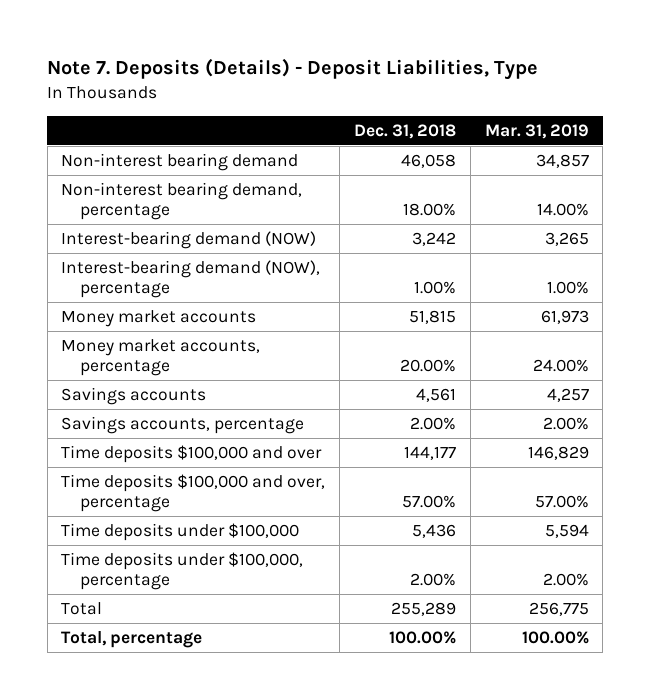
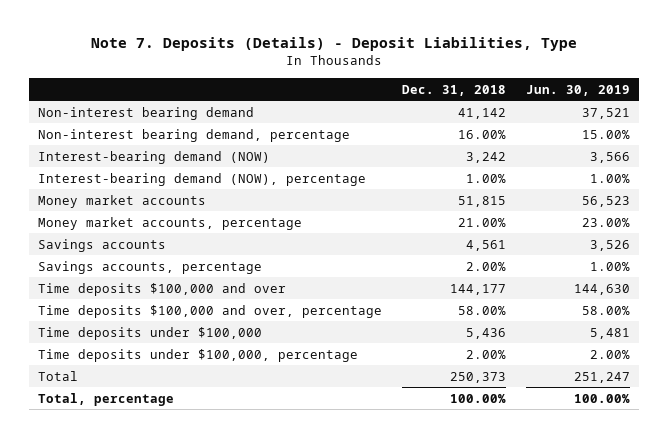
[484,123,589,139] Mar. 31, 2019 -> none
none -> [525,84,630,96] Jun. 30, 2019
[401,154,457,169] 46,058 -> [458,107,507,119] 41,142
[403,203,457,217] 18.00% -> [458,129,507,139] 16.00%
[400,359,457,373] 20.00% -> [458,217,507,227] 21.00%
[402,495,457,509] 57.00% -> [458,305,507,315] 58.00%
[391,602,457,617] 255,289 -> [450,371,507,383] 250,373

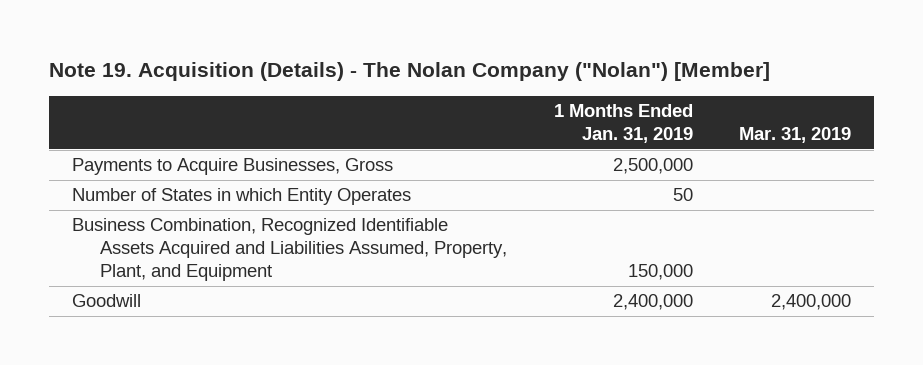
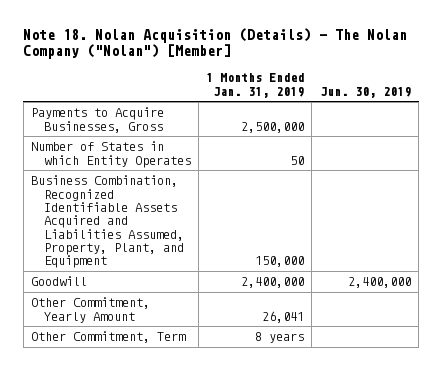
[48,62,770,82] Note 19. Acquisition (Details) - The Nolan Company ("Nolan") [Member] -> [23,27,408,60] Note 18. Nolan Acquisition (Details) - The Nolan Company ("Nolan") [Member]
[739,127,852,144] Mar. 31, 2019 -> none
none -> [319,86,411,98] Jun. 30, 2019
none -> [31,297,151,323] Other Commitment, Yearly Amount
none -> [31,331,187,344] Other Commitment, Term

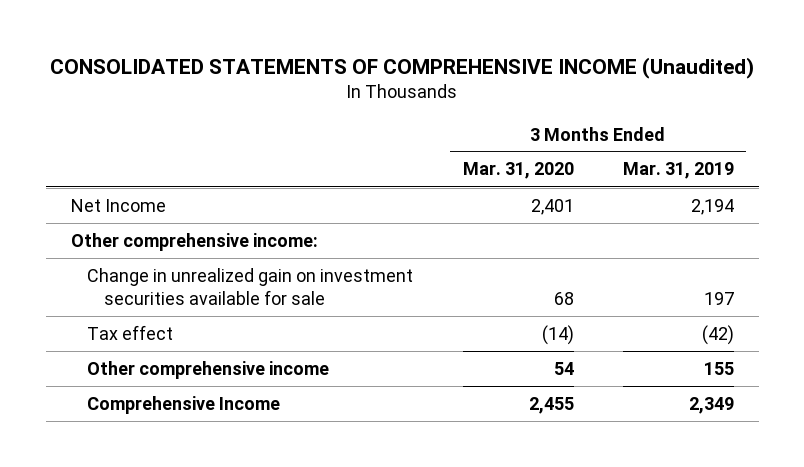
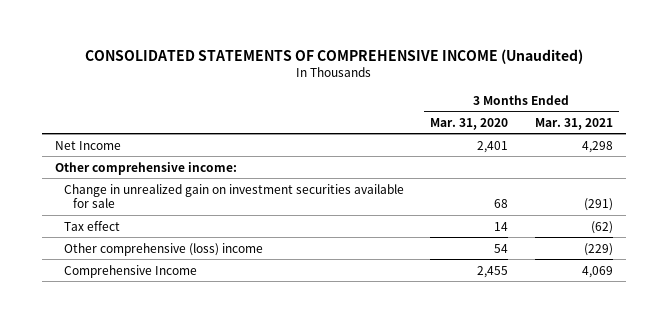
[622,162,734,180] Mar. 31, 2019 -> none
none -> [534,117,613,130] Mar. 31, 2021
[541,324,574,345] (14) -> [494,221,509,231] 14
[87,360,330,379] Other comprehensive income -> [63,242,263,256] Other comprehensive (loss) income

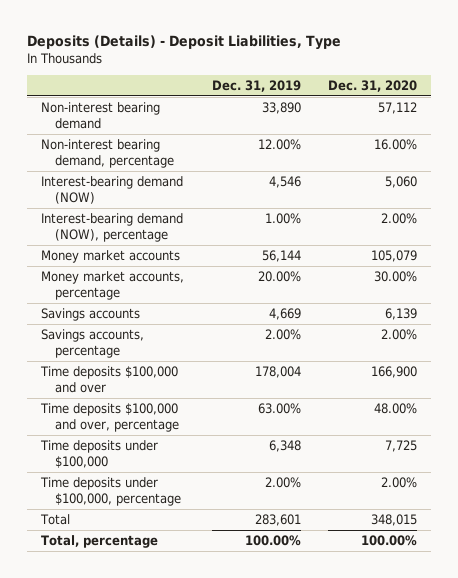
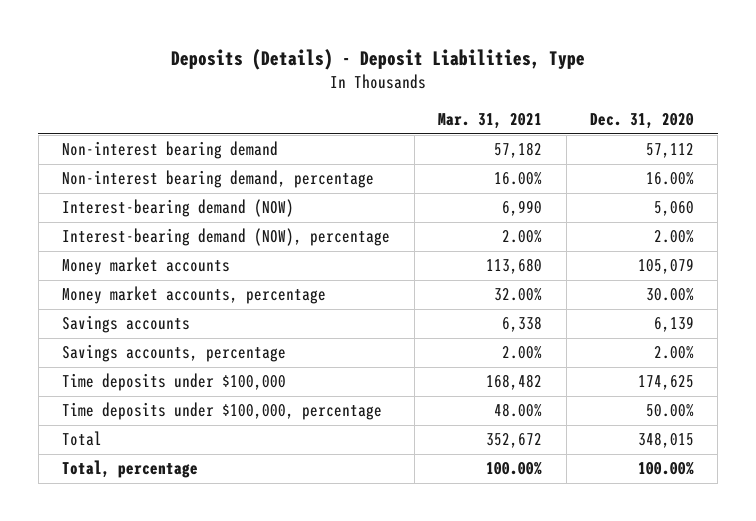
[211,80,301,93] Dec. 31, 2019 -> none
none -> [438,113,543,130] Mar. 31, 2021
[39,365,178,393] Time deposits $100,000 and over -> none
[39,402,179,432] Time deposits $100,000 and over, percentage -> none
[385,439,418,452] 7,725 -> [637,375,694,391] 174,625
[381,476,418,488] 2.00% -> [645,404,694,418] 50.00%

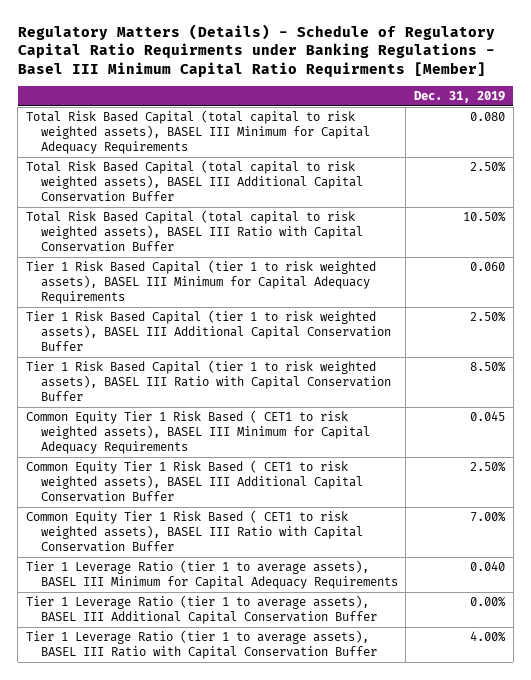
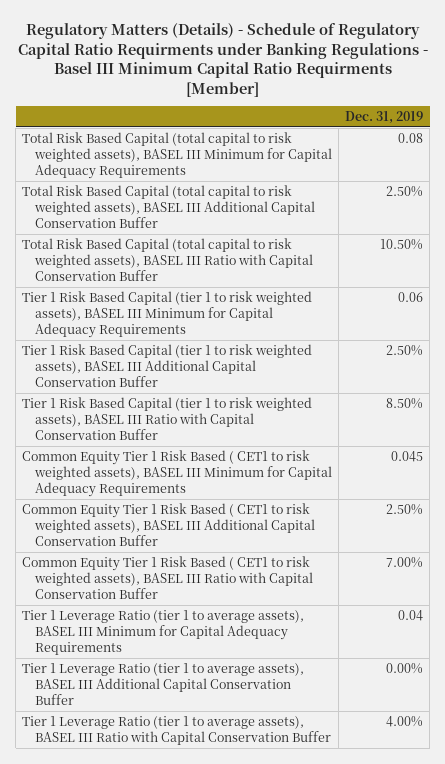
[470,111,506,121] 0.080 -> [398,132,424,143] 0.08
[470,261,506,271] 0.060 -> [398,291,424,302] 0.06
[470,560,506,571] 0.040 -> [398,609,424,621] 0.04

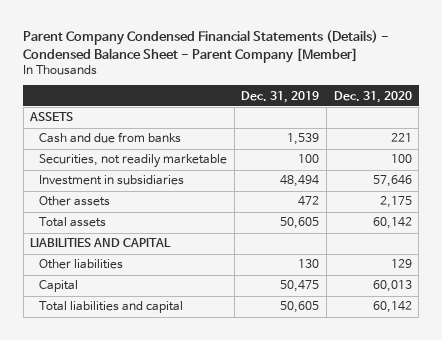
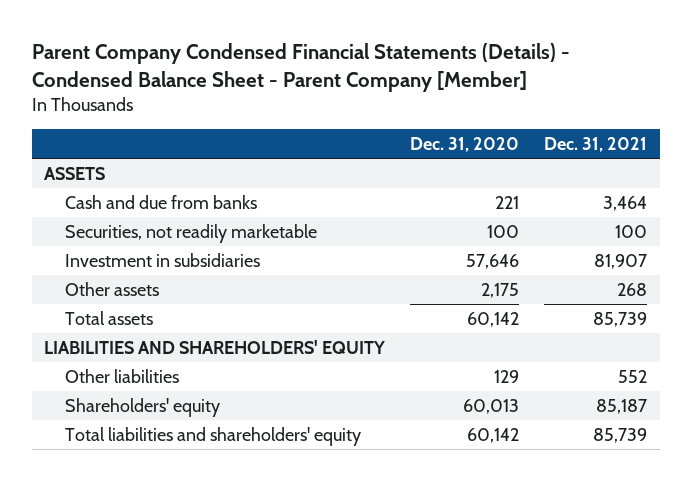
[241,90,320,103] Dec. 31, 2019 -> none
none -> [544,136,648,152] Dec. 31, 2021
[30,238,172,249] LIABILITIES AND CAPITAL -> none
none -> [44,339,386,354] LIABILITIES AND SHAREHOLDERS' EQUITY
[39,280,79,293] Capital -> [64,397,220,417] Shareholders' equity
[39,301,184,314] Total liabilities and capital -> [64,426,361,446] Total liabilities and shareholders' equity

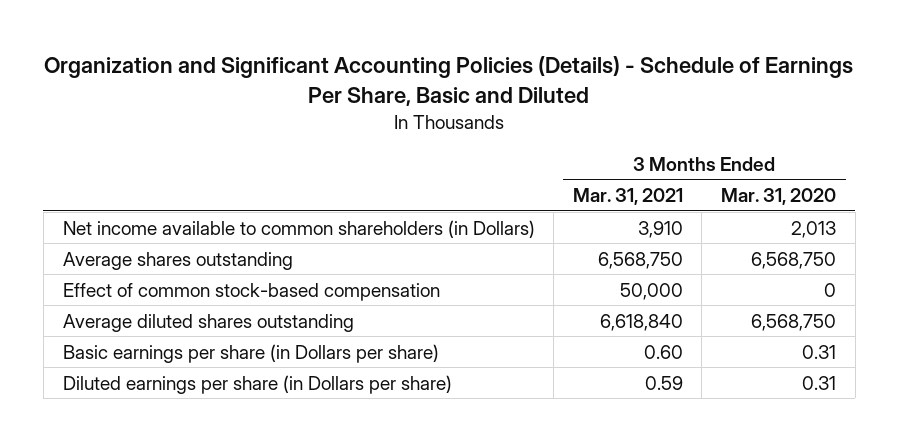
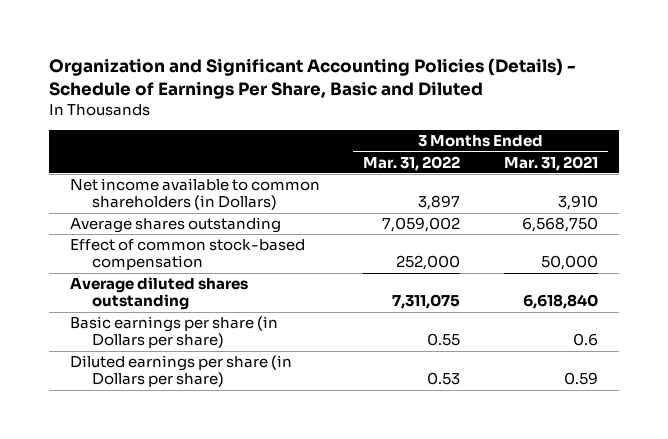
[721,188,837,206] Mar. 31, 2020 -> none
none -> [363,155,461,171] Mar. 31, 2022
[643,344,683,359] 0.60 -> [572,333,598,347] 0.6

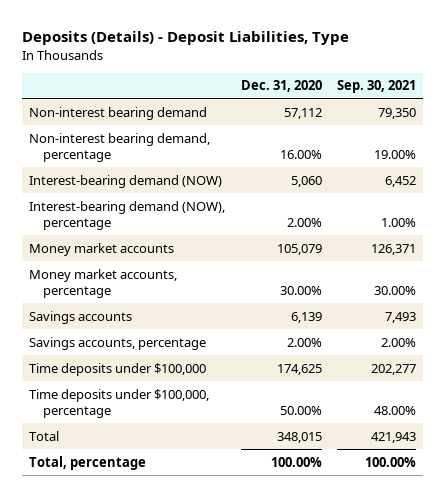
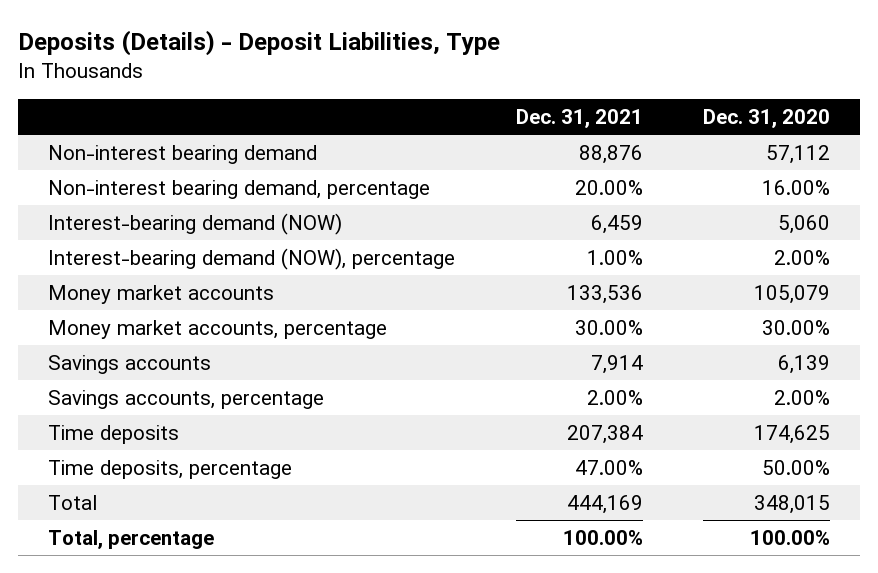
[336,80,416,94] Sep. 30, 2021 -> none
none -> [515,108,643,128] Dec. 31, 2021
[29,362,207,376] Time deposits under $100,000 -> [47,425,179,445] Time deposits
[29,388,210,418] Time deposits under $100,000, percentage -> [47,460,292,480] Time deposits, percentage

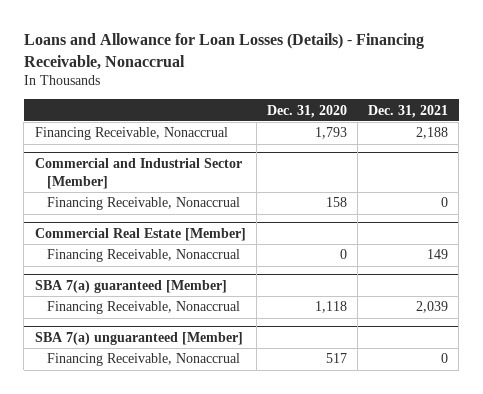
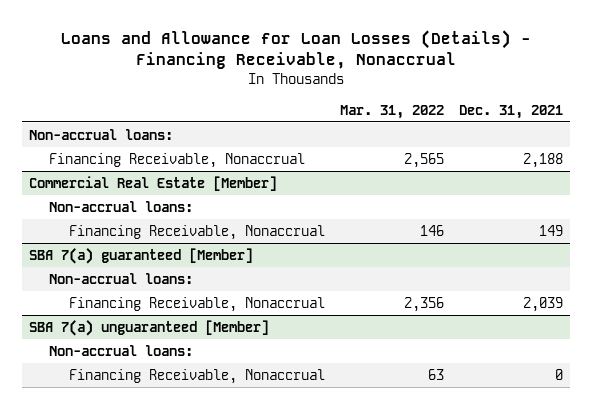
[266,104,347,118] Dec. 31, 2020 -> none
none -> [339,104,444,119] Mar. 31, 2022
none -> [29,128,174,140] Non-accrual loans:
[34,158,242,189] Commercial and Industrial Sector [Member] -> none
[46,197,240,211] Financing Receivable, Nonaccrual -> none
none -> [49,200,194,212] Non-accrual loans:
none -> [49,272,194,284] Non-accrual loans:
none -> [49,344,194,356] Non-accrual loans:

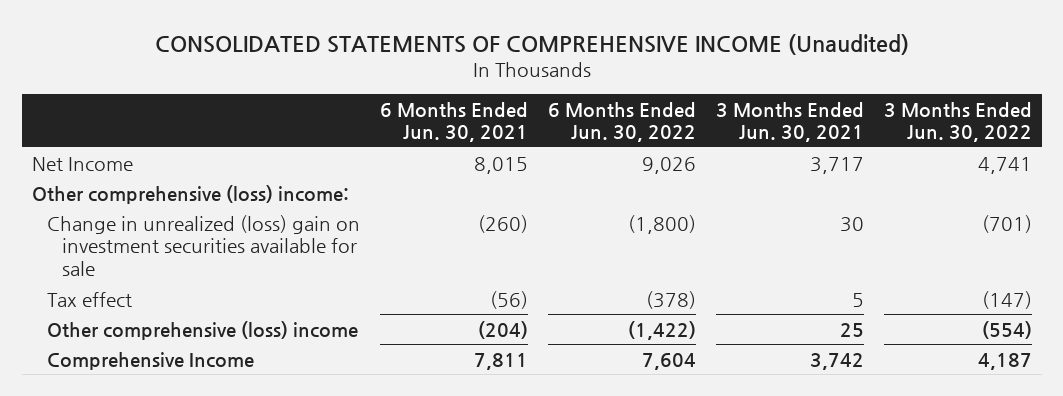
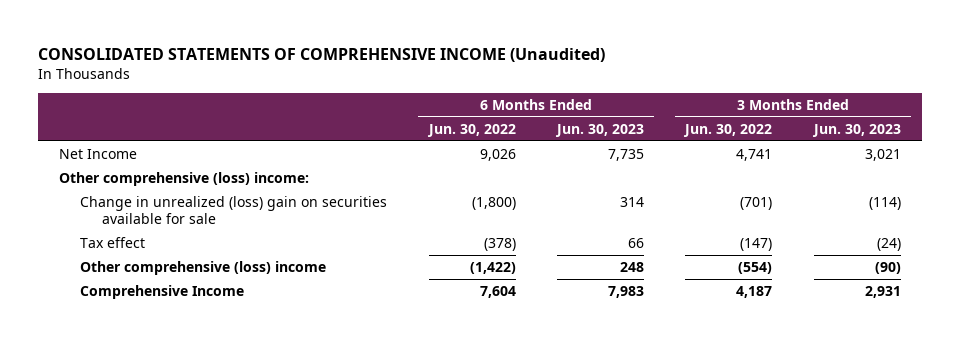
[379,101,528,143] 6 Months Ended Jun. 30, 2021 -> none
[715,101,864,143] 3 Months Ended Jun. 30, 2021 -> none
none -> [555,123,645,137] Jun. 30, 2023
none -> [811,123,901,137] Jun. 30, 2023
[46,214,360,276] Change in unrealized (loss) gain on investment securities available for sale -> [80,196,388,224] Change in unrealized (loss) gain on securities available for sale

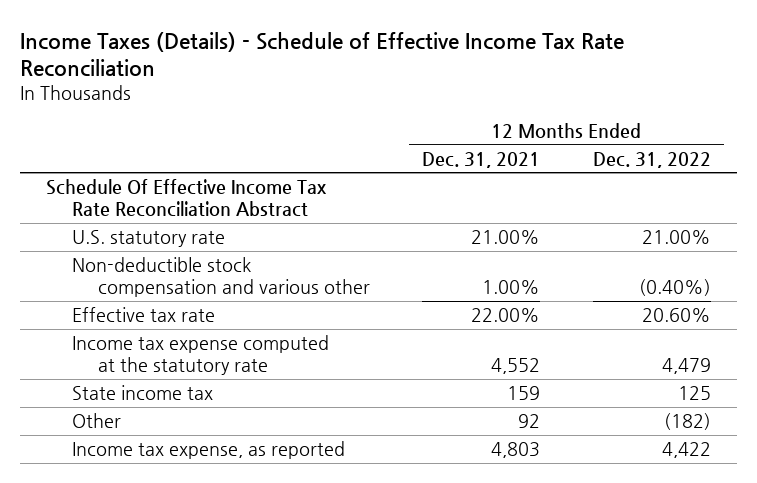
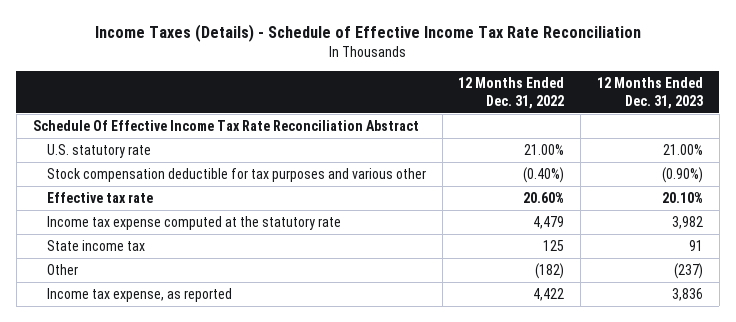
[422,151,541,168] Dec. 31, 2021 -> none
none -> [597,77,704,110] 12 Months Ended Dec. 31, 2023
[71,257,370,297] Non-deductible stock compensation and various other -> [46,167,426,182] Stock compensation deductible for tax purposes and various other

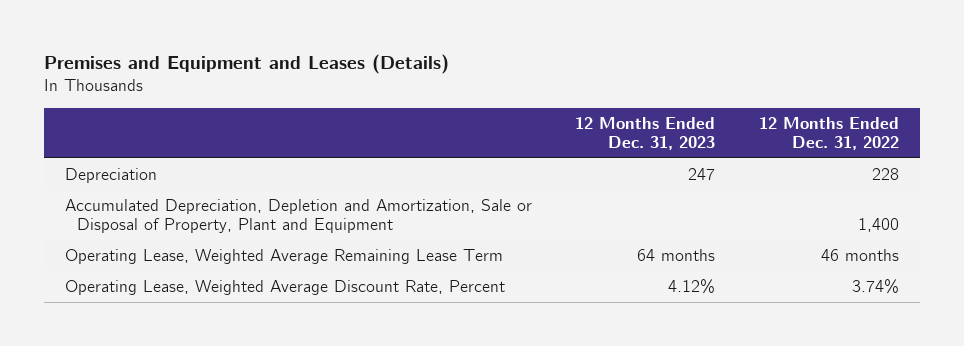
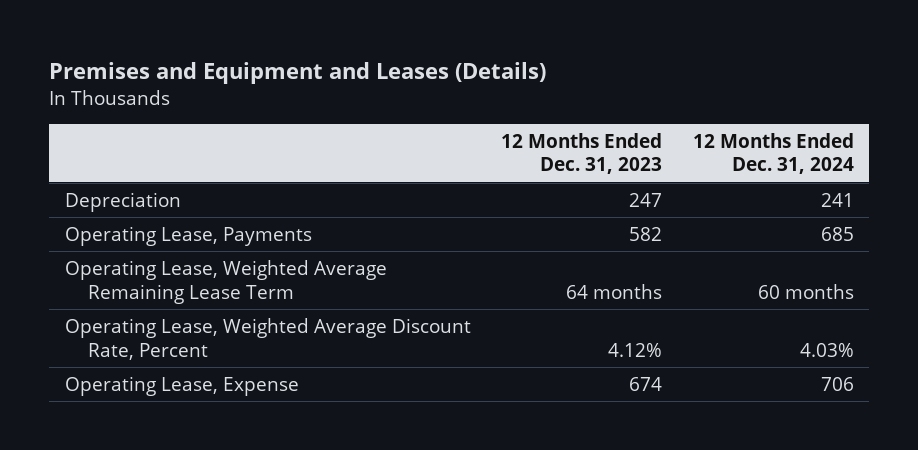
[758,116,899,151] 12 Months Ended Dec. 31, 2022 -> none
none -> [692,132,854,175] 12 Months Ended Dec. 31, 2024
[65,198,533,234] Accumulated Depreciation, Depletion and Amortization, Sale or Disposal of Property, Plant and Equipment -> none
none -> [64,225,312,246] Operating Lease, Payments
none -> [64,375,299,396] Operating Lease, Expense

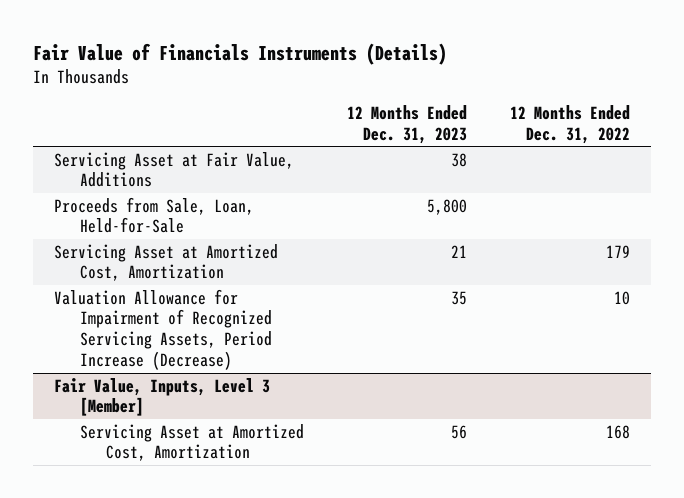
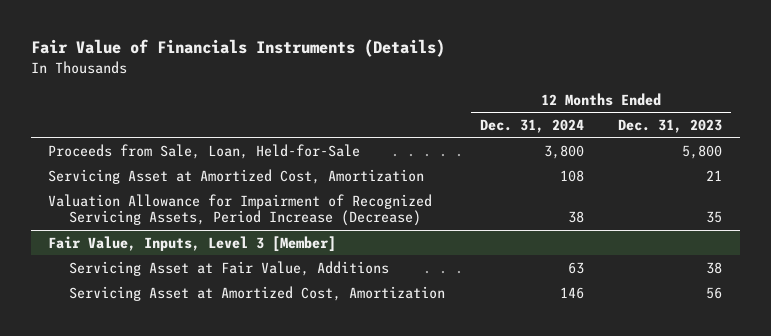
[509,105,630,144] 12 Months Ended Dec. 31, 2022 -> none
none -> [479,118,584,133] Dec. 31, 2024
[54,151,295,188] Servicing Asset at Fair Value, Additions -> none
none -> [69,260,390,276] Servicing Asset at Fair Value, Additions

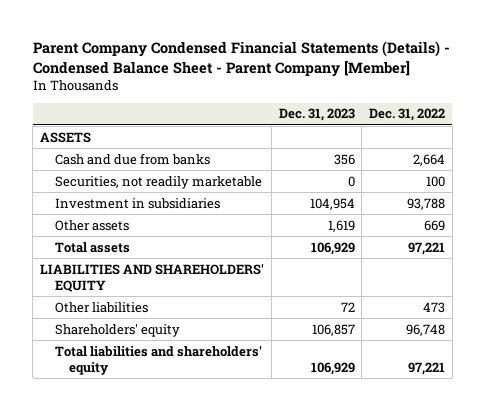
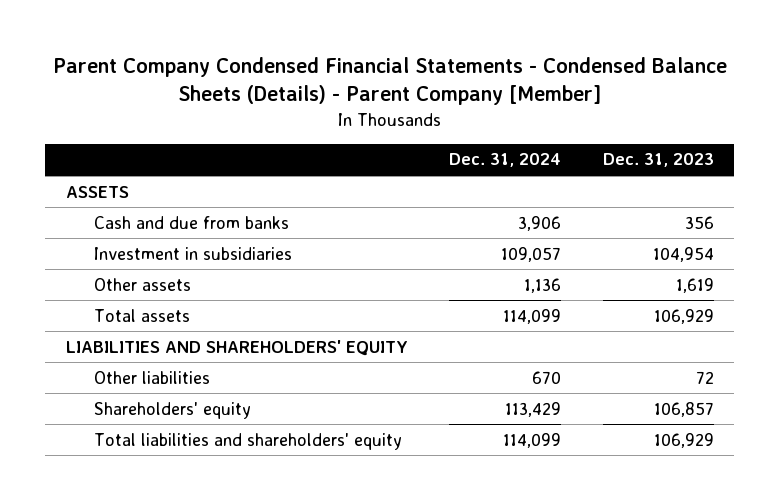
[32,40,450,77] Parent Company Condensed Financial Statements (Details) - Condensed Balance Sheet - Parent Company [Member] -> [52,57,727,106] Parent Company Condensed Financial Statements - Condensed Balance Sheets (Details) - Parent Company [Member]
[369,108,446,122] Dec. 31, 2022 -> none
none -> [449,153,562,168] Dec. 31, 2024
[54,175,262,189] Securities, not readily marketable -> none

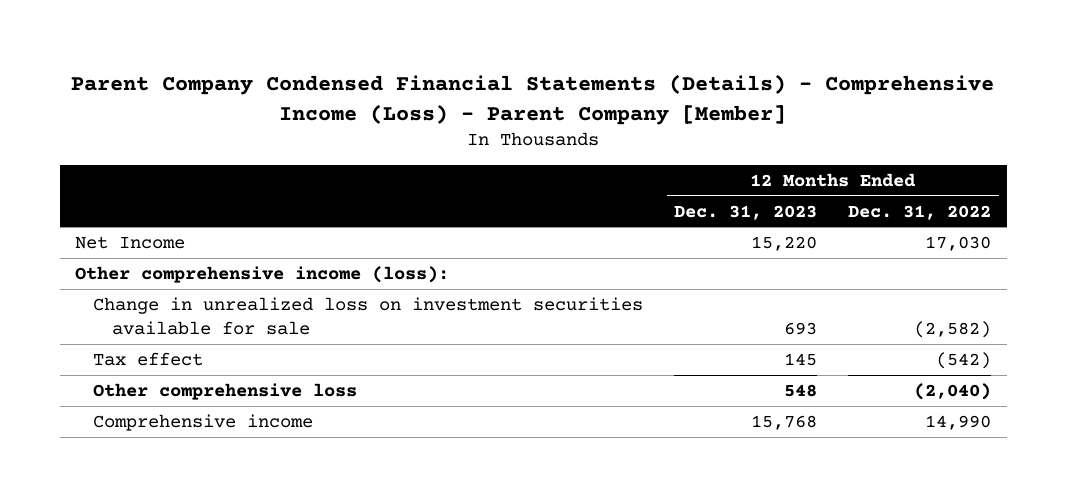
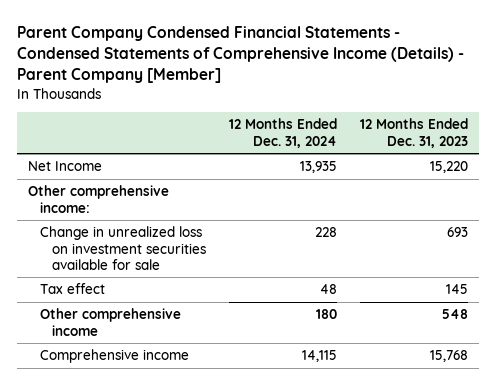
[71,73,995,125] Parent Company Condensed Financial Statements (Details) - Comprehensive Income (Loss) - Parent Company [Member] -> [17,26,465,84] Parent Company Condensed Financial Statements - Condensed Statements of Comprehensive Income (Details) - Parent Company [Member]
[848,204,992,220] Dec. 31, 2022 -> none
none -> [229,118,338,148] 12 Months Ended Dec. 31, 2024
[75,266,450,284] Other comprehensive income (loss): -> [28,185,170,213] Other comprehensive income:
[93,383,358,401] Other comprehensive loss -> [40,308,182,336] Other comprehensive income

